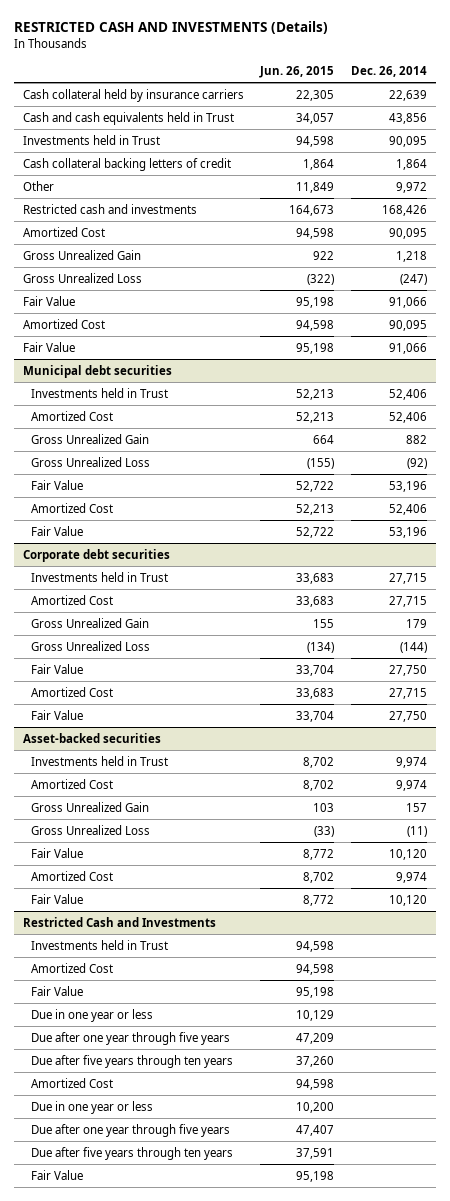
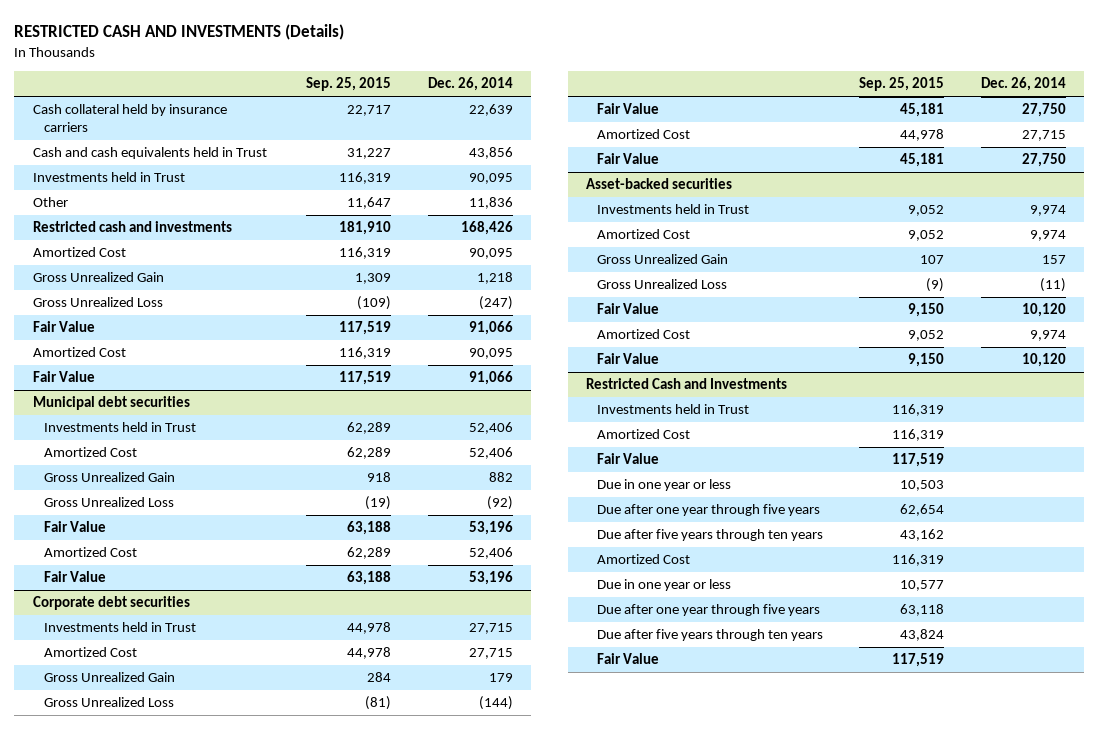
[259,65,335,78] Jun. 26, 2015 -> none
none -> [306,77,392,92] Sep. 25, 2015
[22,157,231,171] Cash collateral backing letters of credit -> none
[396,181,428,193] 9,972 -> [468,197,513,210] 11,836

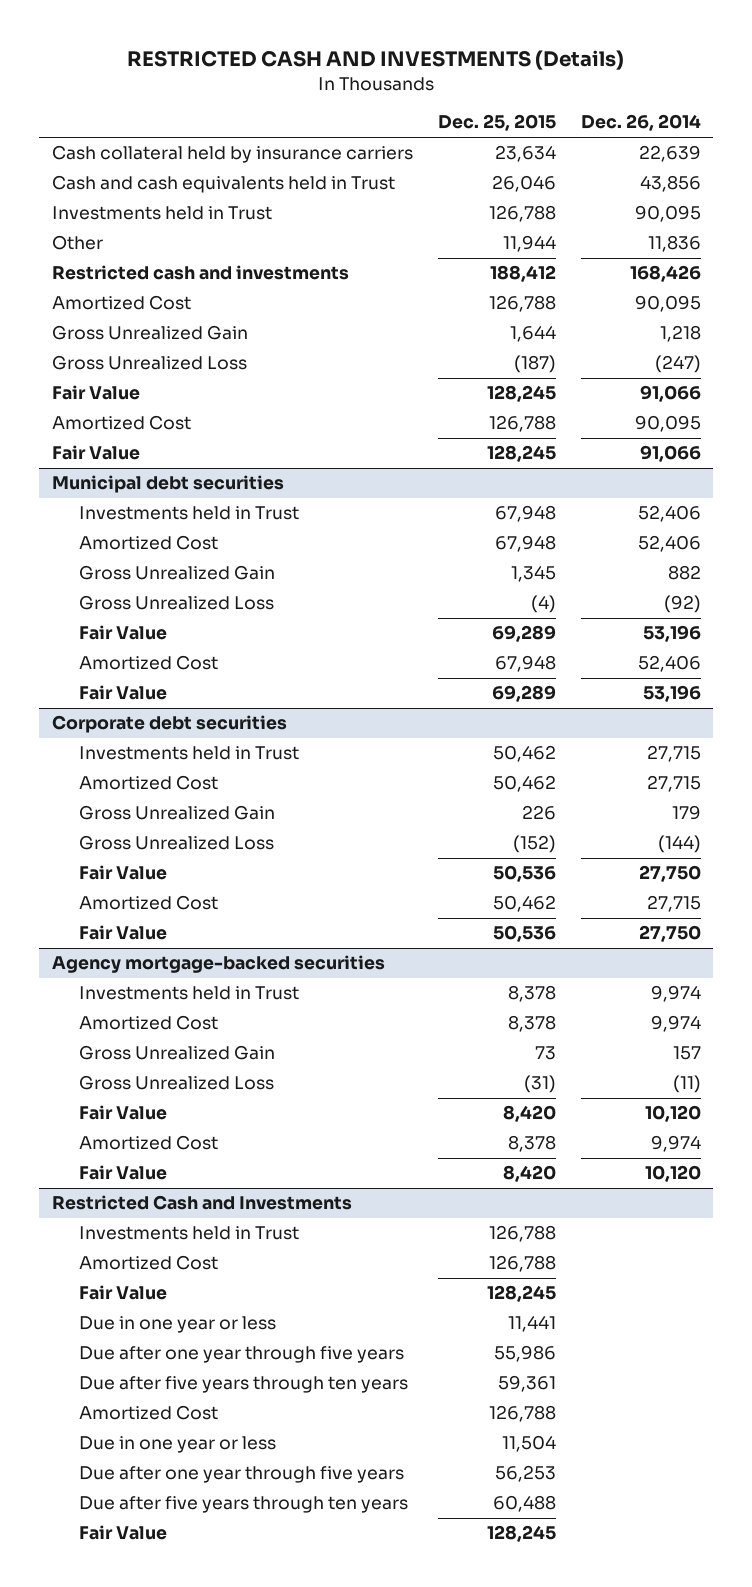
[306,77,392,92] Sep. 25, 2015 -> none
none -> [437,114,556,132] Dec. 25, 2015
[585,178,732,190] Asset-backed securities -> [51,955,385,974] Agency mortgage-backed securities

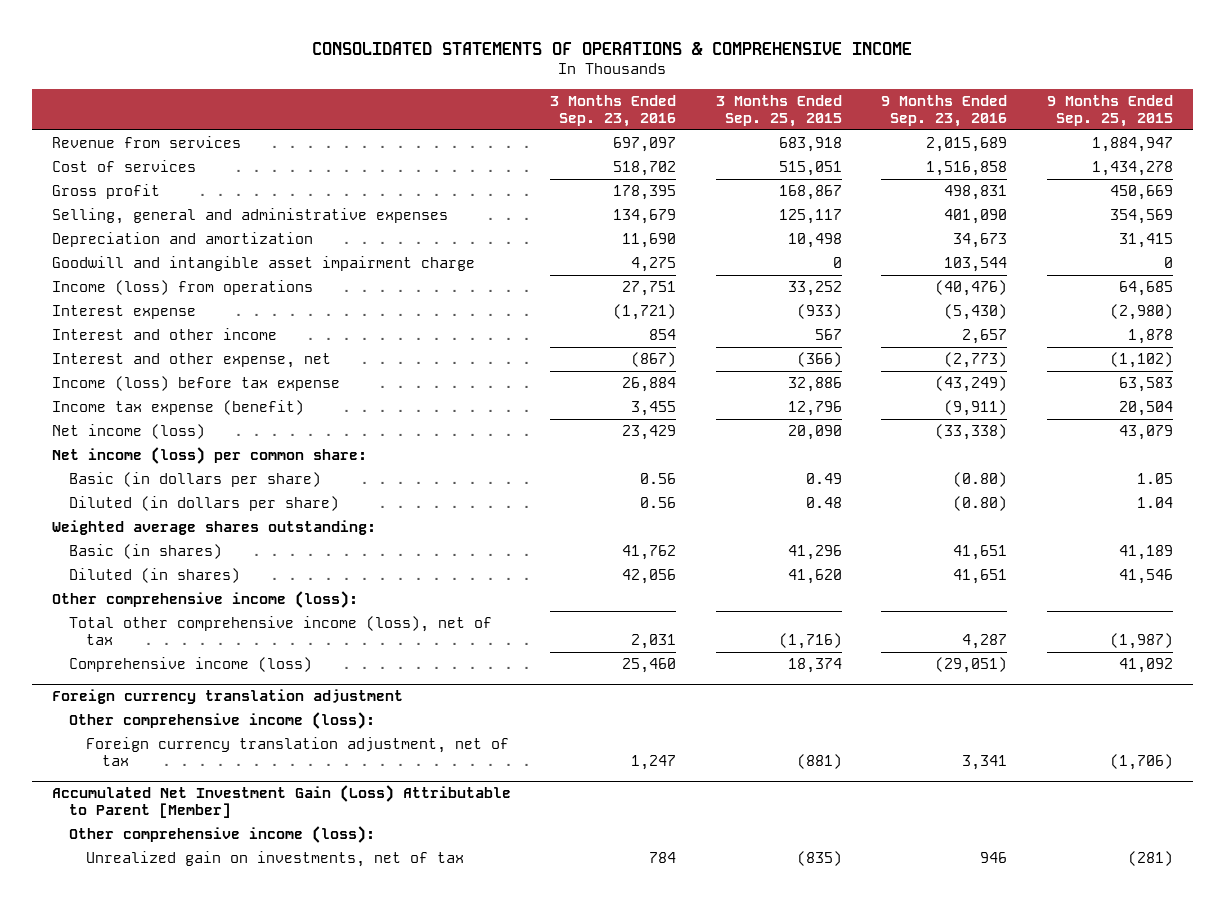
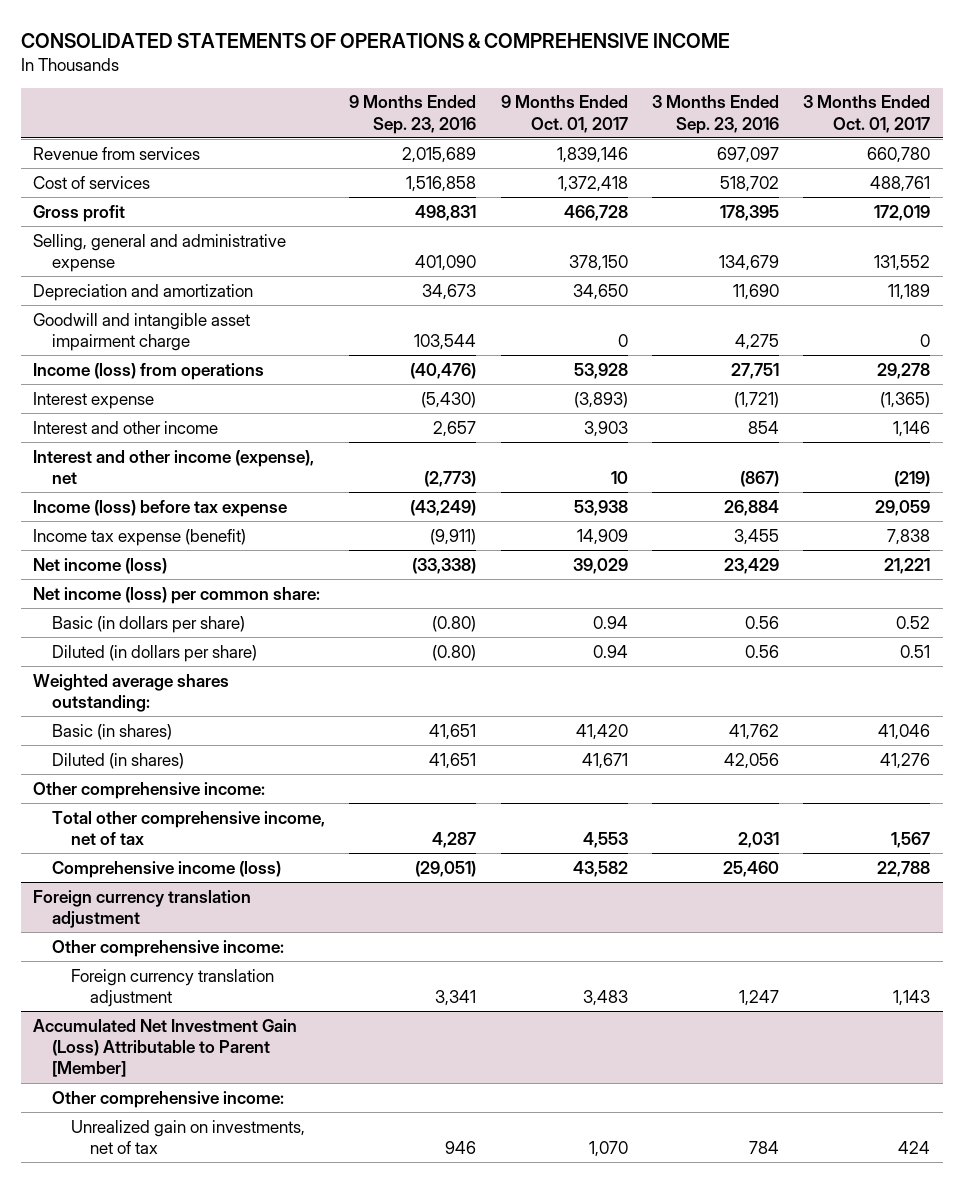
[715,94,842,127] 3 Months Ended Sep. 25, 2015 -> none
[1046,94,1173,127] 9 Months Ended Sep. 25, 2015 -> none
none -> [500,95,628,133] 9 Months Ended Oct. 01, 2017
none -> [803,95,931,133] 3 Months Ended Oct. 01, 2017
[51,207,448,224] Selling, general and administrative expenses -> [33,233,287,273] Selling, general and administrative expense
[51,352,331,368] Interest and other expense, net -> [33,449,315,485] Interest and other income (expense), net
[51,590,358,608] Other comprehensive income (loss): -> [33,781,266,799] Other comprehensive income:
[68,615,492,645] Total other comprehensive income (loss), net of tax -> [52,810,326,846] Total other comprehensive income, net of tax
[68,711,375,729] Other comprehensive income (loss): -> [52,939,285,957] Other comprehensive income:
[85,736,509,766] Foreign currency translation adjustment, net of tax -> [71,968,275,1008] Foreign currency translation adjustment
[68,825,375,843] Other comprehensive income (loss): -> [52,1090,285,1108] Other comprehensive income:

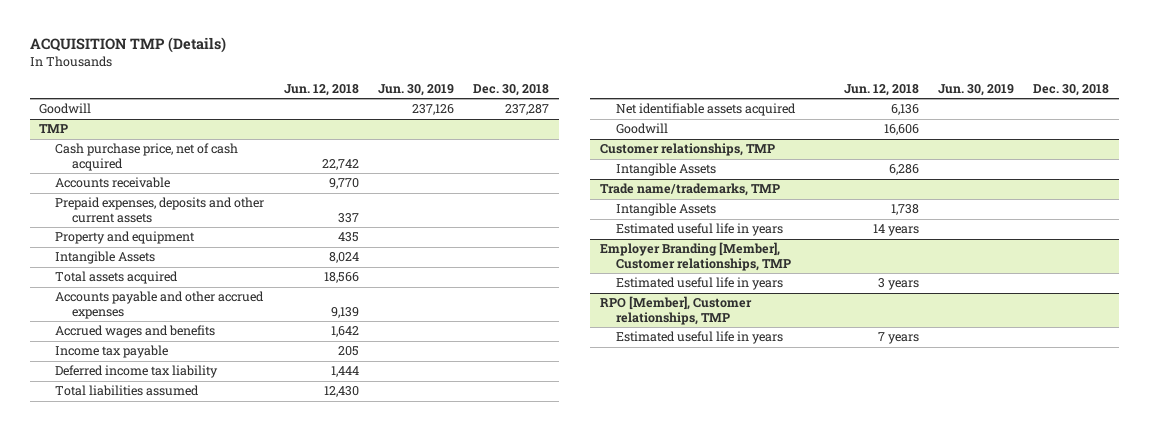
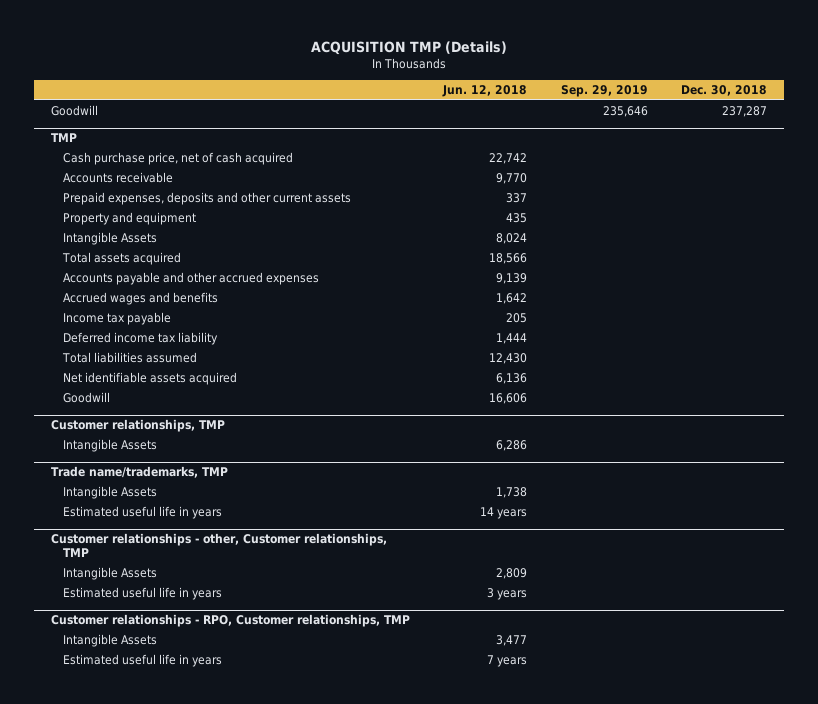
[377,84,454,97] Jun. 30, 2019 -> none
none -> [560,84,648,97] Sep. 29, 2019
[599,242,791,271] Employer Branding [Member], Customer relationships, TMP -> none
none -> [51,533,388,558] Customer relationships - other, Customer relationships, TMP
none -> [63,567,158,581] Intangible Assets
[599,296,752,325] RPO [Member], Customer relationships, TMP -> [51,614,411,628] Customer relationships - RPO, Customer relationships, TMP
none -> [63,634,158,648] Intangible Assets

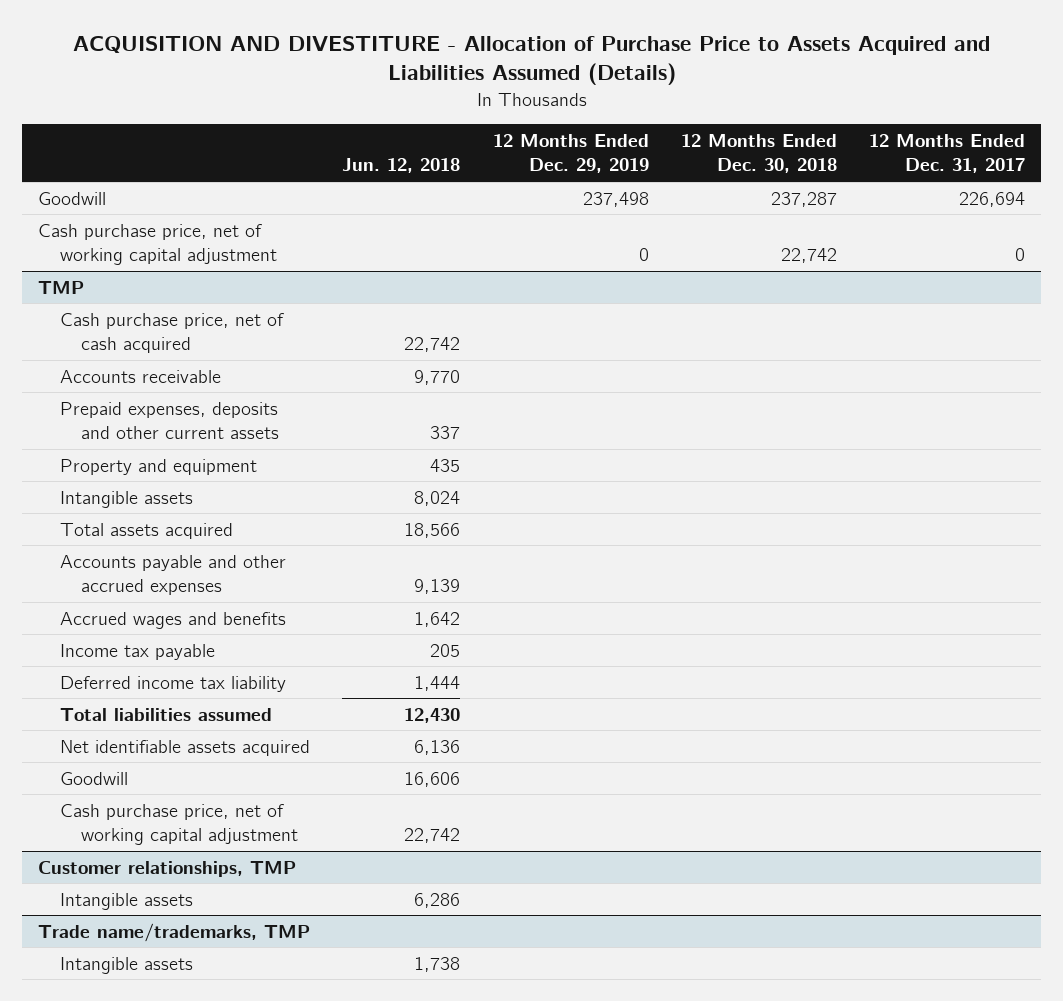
[311,41,508,56] ACQUISITION TMP (Details) -> [72,36,990,86] ACQUISITION AND DIVESTITURE - Allocation of Purchase Price to Assets Acquired and Liabilities Assumed (Details)
[560,84,648,97] Sep. 29, 2019 -> none
[681,84,768,96] Dec. 30, 2018 -> none
none -> [492,134,649,174] 12 Months Ended Dec. 29, 2019
none -> [680,134,837,174] 12 Months Ended Dec. 30, 2018
none -> [868,134,1025,174] 12 Months Ended Dec. 31, 2017
none -> [38,223,277,265] Cash purchase price, net of working capital adjustment
[63,232,158,246] Intangible Assets -> [59,490,193,508] Intangible assets
none -> [59,803,299,845] Cash purchase price, net of working capital adjustment
[63,439,158,453] Intangible Assets -> [59,892,193,910] Intangible assets
[63,506,223,520] Estimated useful life in years -> none
[51,533,388,558] Customer relationships - other, Customer relationships, TMP -> none
[63,567,158,581] Intangible Assets -> none
[63,587,223,601] Estimated useful life in years -> none
[51,614,411,628] Customer relationships - RPO, Customer relationships, TMP -> none
[63,634,158,648] Intangible Assets -> none
[63,654,223,668] Estimated useful life in years -> none
[63,486,158,500] Intangible Assets -> [59,956,193,974] Intangible assets

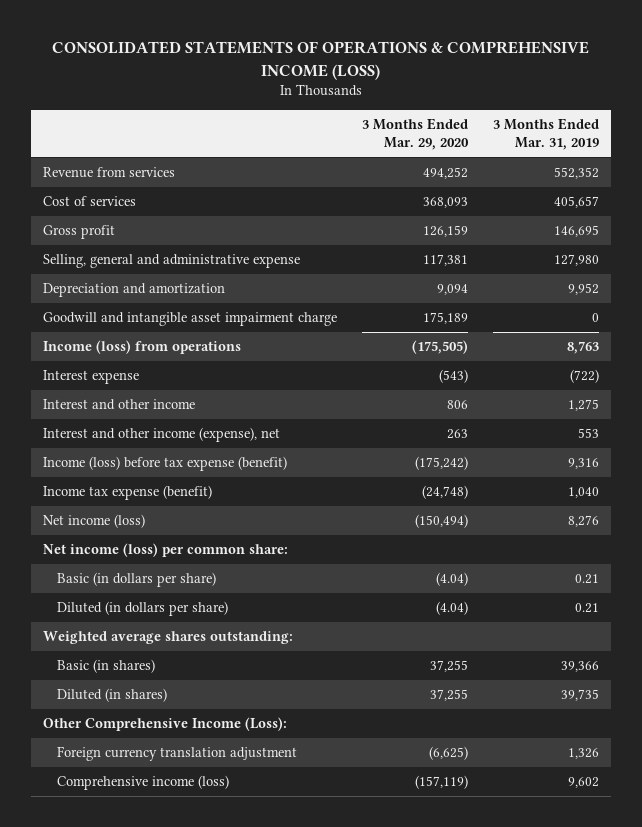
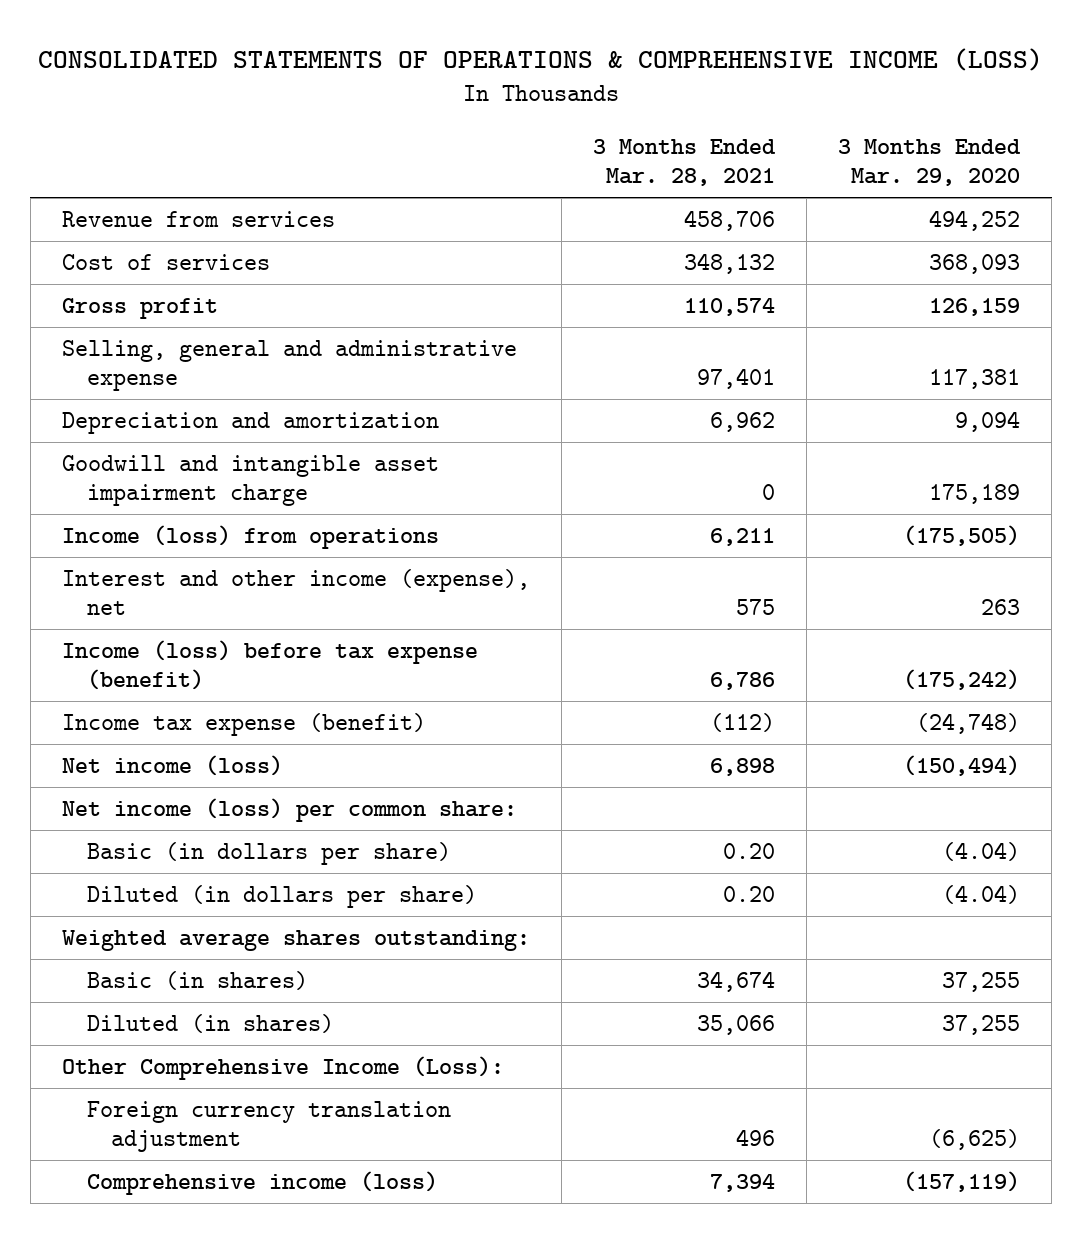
[492,117,599,150] 3 Months Ended Mar. 31, 2019 -> none
none -> [593,139,777,187] 3 Months Ended Mar. 28, 2021
[43,370,140,385] Interest expense -> none
[43,399,196,411] Interest and other income -> none

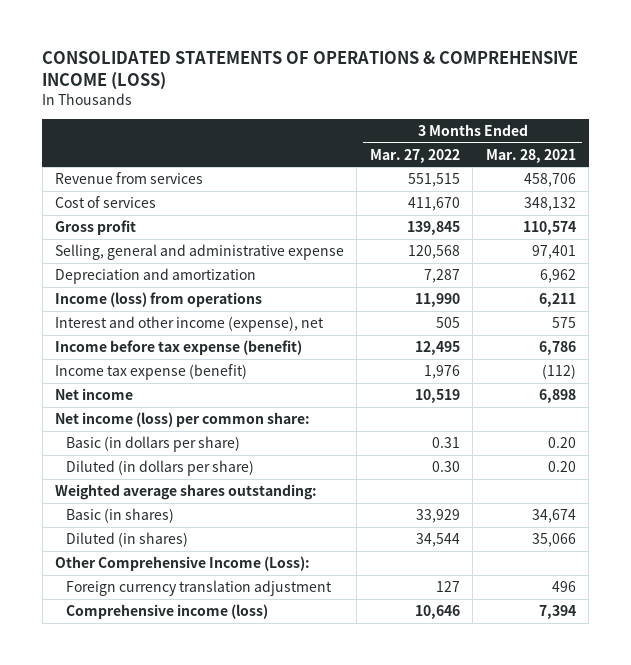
[838,139,1022,187] 3 Months Ended Mar. 29, 2020 -> none
none -> [369,148,460,163] Mar. 27, 2022
[62,454,440,507] Goodwill and intangible asset impairment charge -> none
[62,639,479,691] Income (loss) before tax expense (benefit) -> [54,339,302,355] Income before tax expense (benefit)
[62,754,284,776] Net income (loss) -> [54,387,133,400] Net income

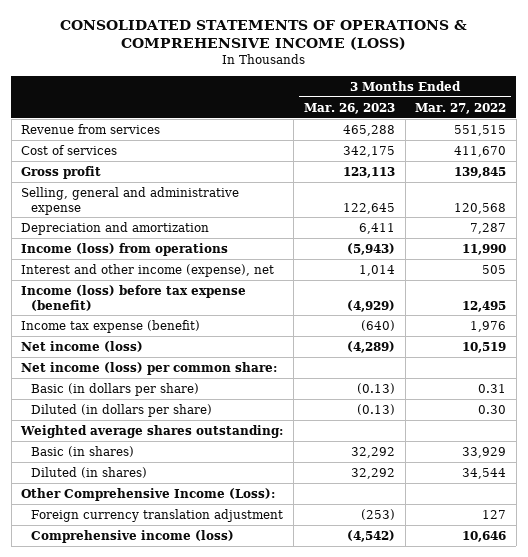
[485,148,576,163] Mar. 28, 2021 -> none
none -> [303,102,395,114] Mar. 26, 2023
[54,339,302,355] Income before tax expense (benefit) -> [21,284,247,311] Income (loss) before tax expense (benefit)
[54,387,133,400] Net income -> [21,340,144,352] Net income (loss)

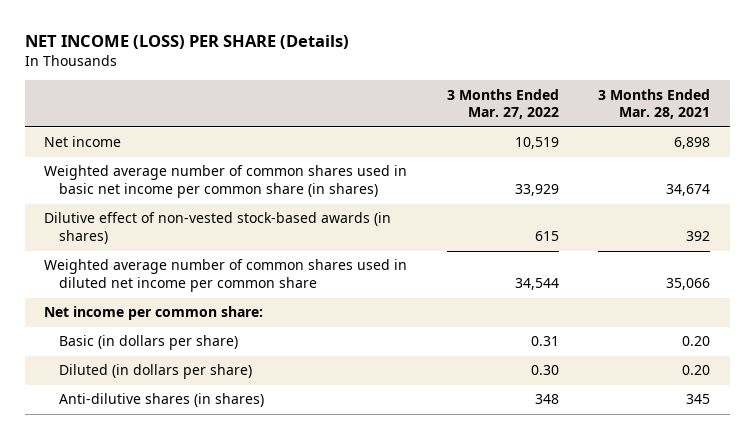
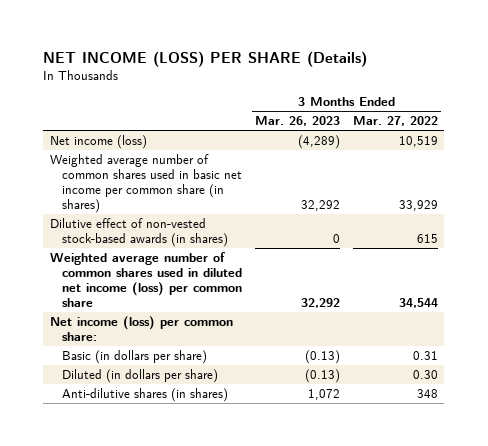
[597,88,710,120] 3 Months Ended Mar. 28, 2021 -> none
none -> [255,115,341,126] Mar. 26, 2023
[44,136,122,148] Net income -> [49,134,147,149] Net income (loss)
[44,259,408,293] Weighted average number of common shares used in diluted net income per common share -> [49,251,243,308] Weighted average number of common shares used in diluted net income (loss) per common share
[44,306,264,321] Net income per common share: -> [49,315,233,342] Net income (loss) per common share:

